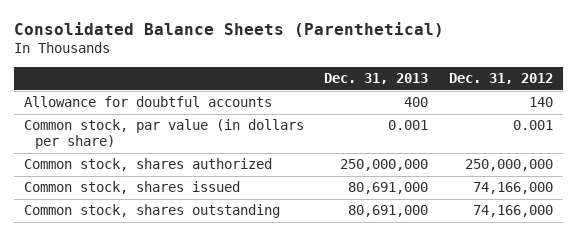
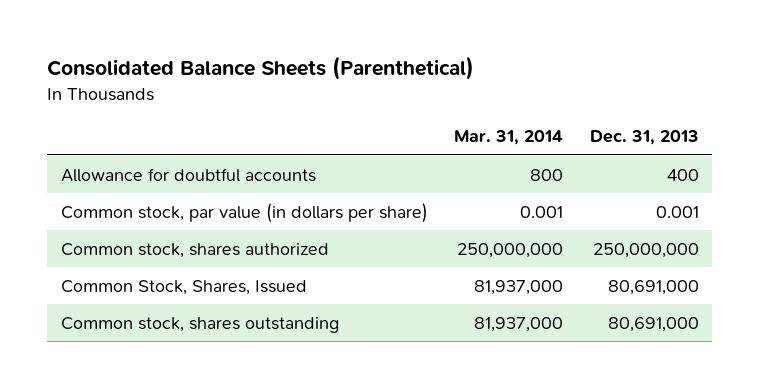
[448,73,553,85] Dec. 31, 2012 -> none
none -> [454,130,564,146] Mar. 31, 2014
[24,181,241,195] Common stock, shares issued -> [60,279,307,295] Common Stock, Shares, Issued

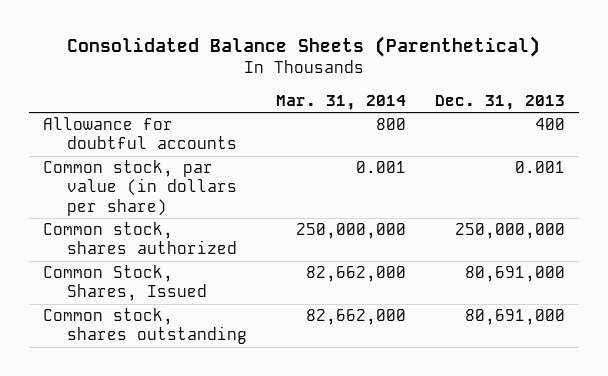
[474,279,564,295] 81,937,000 -> [305,266,406,283] 82,662,000
[474,316,564,332] 81,937,000 -> [305,309,406,326] 82,662,000

